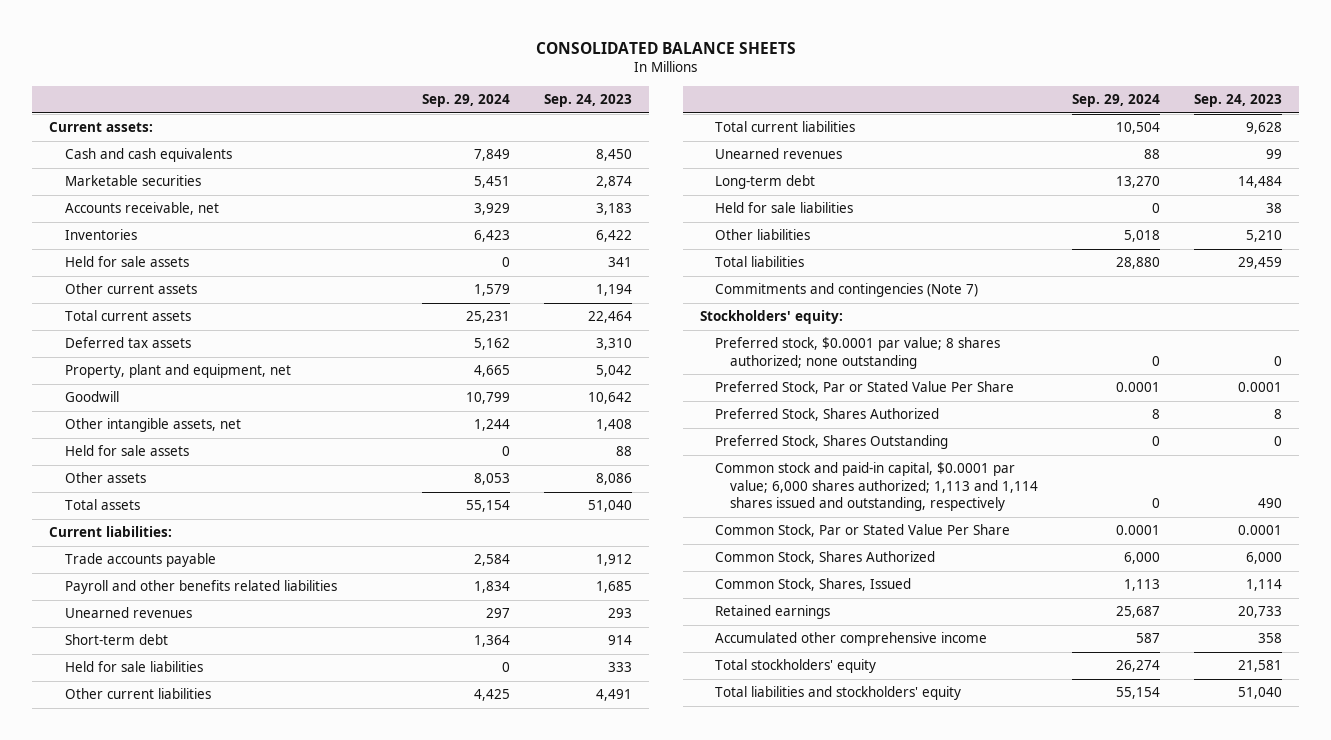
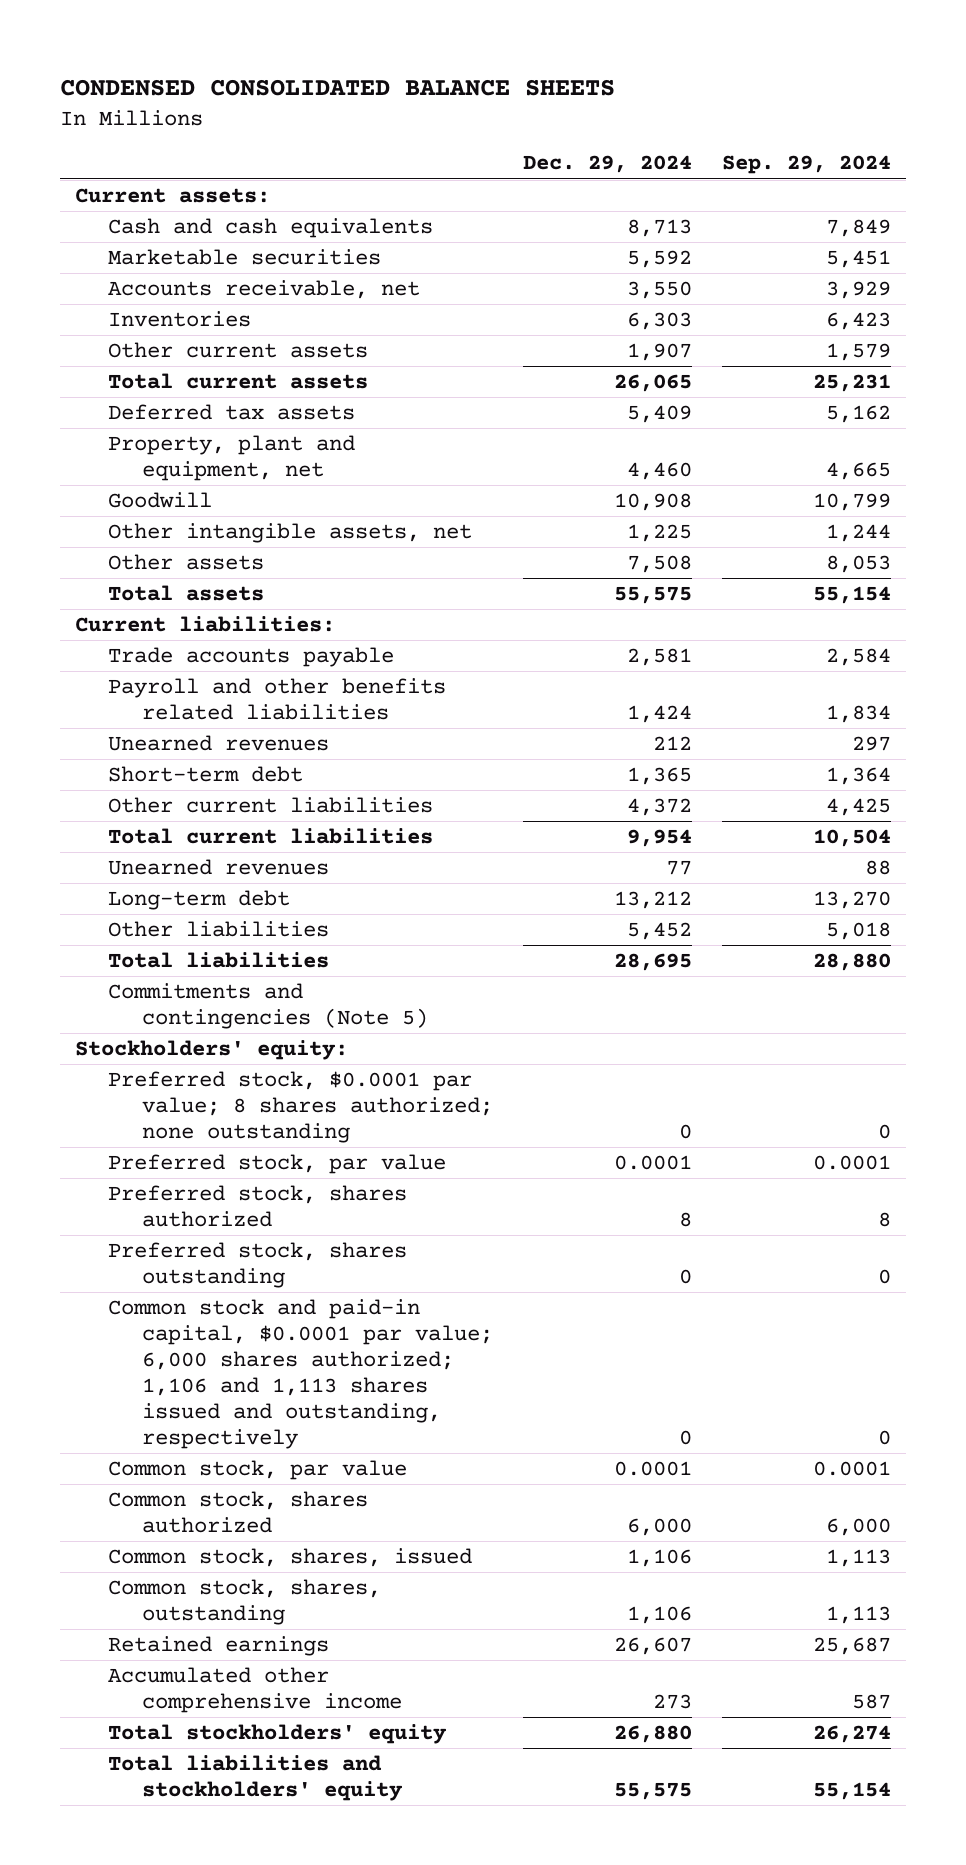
[535,41,796,54] CONSOLIDATED BALANCE SHEETS -> [60,78,616,96] CONDENSED CONSOLIDATED BALANCE SHEETS
[543,94,632,108] Sep. 24, 2023 -> none
none -> [522,155,692,174] Dec. 29, 2024
[64,256,189,268] Held for sale assets -> none
[64,445,189,457] Held for sale assets -> none
[64,661,203,673] Held for sale liabilities -> none
[714,202,853,214] Held for sale liabilities -> none
[714,283,978,298] Commitments and contingencies (Note 7) -> [108,983,428,1030] Commitments and contingencies (Note 5)
[714,381,1014,395] Preferred Stock, Par or Stated Value Per Share -> [108,1154,447,1175] Preferred stock, par value
[714,408,939,422] Preferred Stock, Shares Authorized -> [108,1185,408,1228] Preferred stock, shares authorized
[714,435,948,450] Preferred Stock, Shares Outstanding -> [108,1242,408,1289] Preferred stock, shares outstanding
[714,462,1039,512] Common stock and paid-in capital, $0.0001 par value; 6,000 shares authorized; 1,113 and 1,114 shares issued and outstanding, respectively -> [108,1299,493,1450] Common stock and paid-in capital, $0.0001 par value; 6,000 shares authorized; 1,106 and 1,113 shares issued and outstanding, respectively
[714,524,1010,538] Common Stock, Par or Stated Value Per Share -> [108,1460,408,1481] Common stock, par value
[714,551,935,565] Common Stock, Shares Authorized -> [108,1491,369,1534] Common stock, shares authorized
[714,578,911,592] Common Stock, Shares, Issued -> [108,1548,473,1568] Common stock, shares, issued
none -> [108,1579,382,1626] Common stock, shares, outstanding

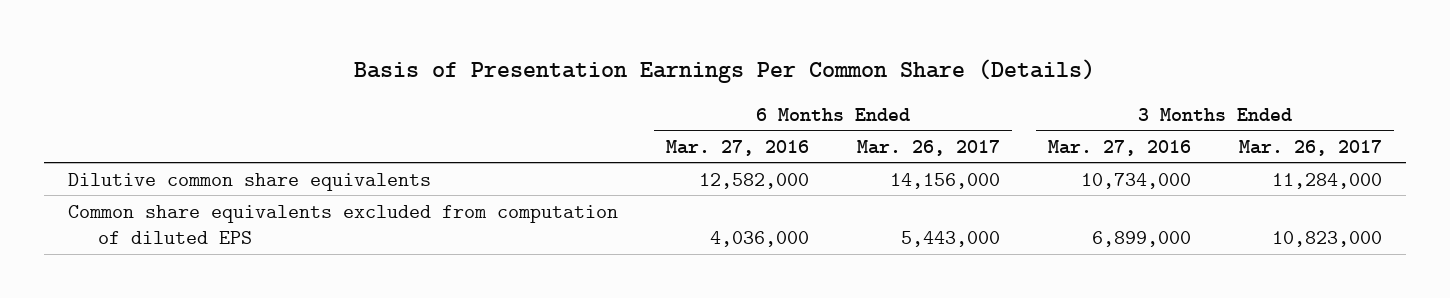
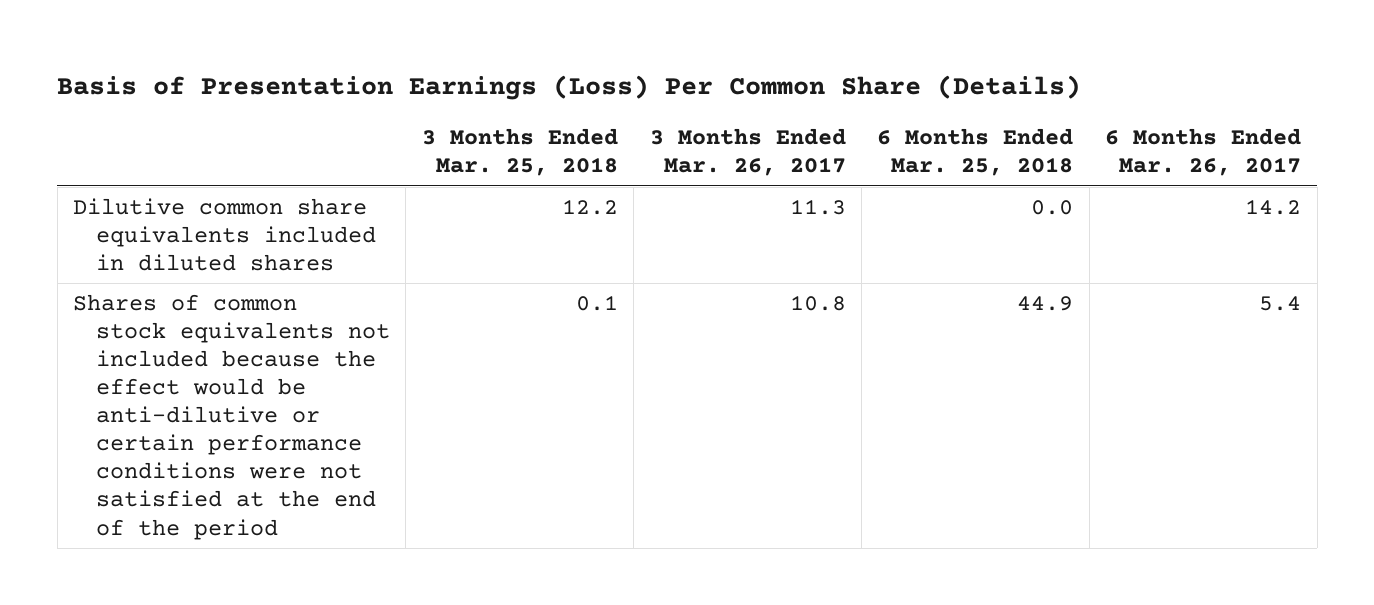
[353,58,1095,83] Basis of Presentation Earnings Per Common Share (Details) -> [57,74,1082,100] Basis of Presentation Earnings (Loss) Per Common Share (Details)
[665,139,809,156] Mar. 27, 2016 -> none
[1047,139,1191,156] Mar. 27, 2016 -> none
none -> [421,128,618,177] 3 Months Ended Mar. 25, 2018
none -> [877,128,1074,177] 6 Months Ended Mar. 25, 2018
[68,204,619,245] Common share equivalents excluded from computation of diluted EPS -> none
[68,172,432,191] Dilutive common share equivalents -> [73,197,377,271] Dilutive common share equivalents included in diluted shares
[889,172,1000,189] 14,156,000 -> [1245,198,1302,215] 14.2
[1271,172,1382,189] 11,284,000 -> [789,198,846,215] 11.3
none -> [73,293,391,540] Shares of common stock equivalents not included because the effect would be anti-dilutive or certain performance conditions were not satisfied at the end of the period

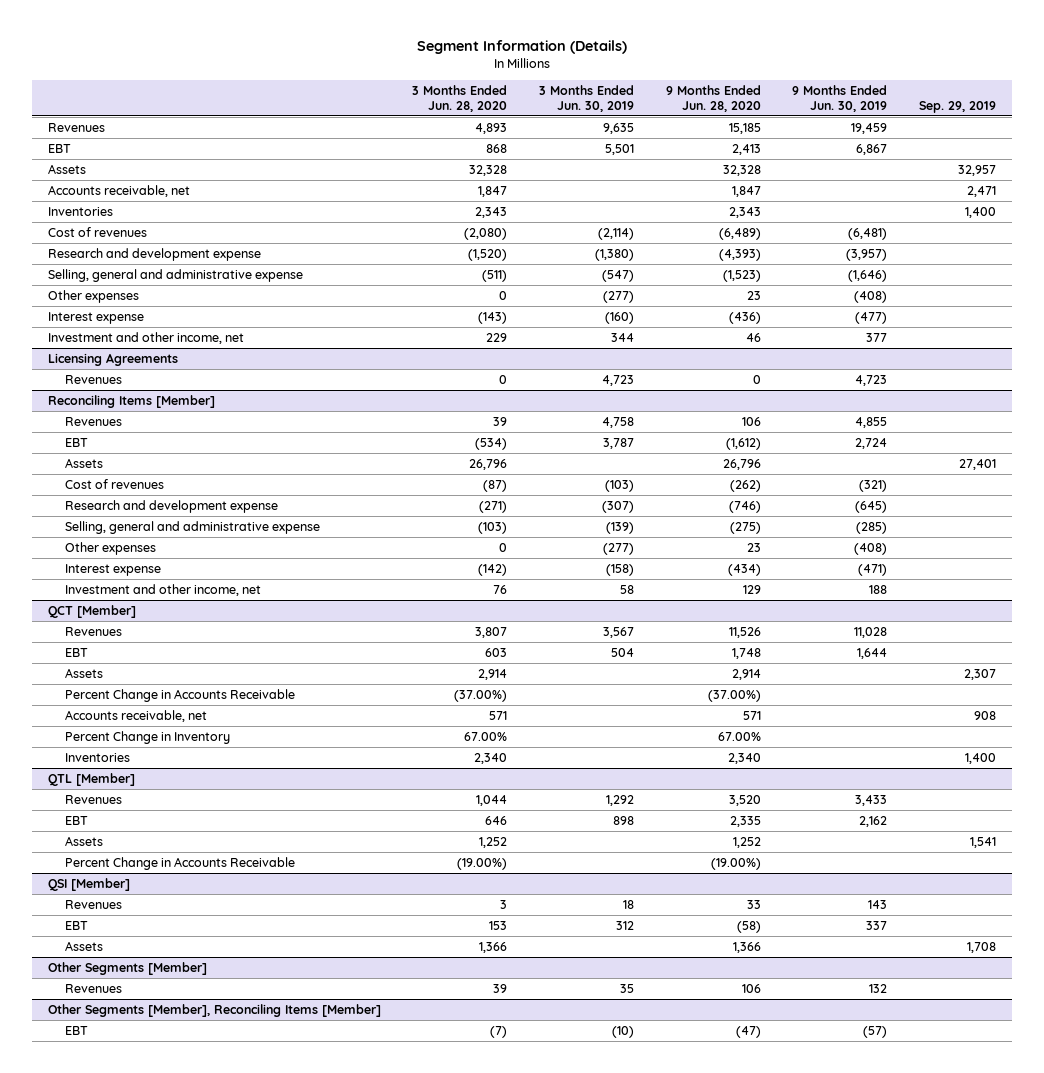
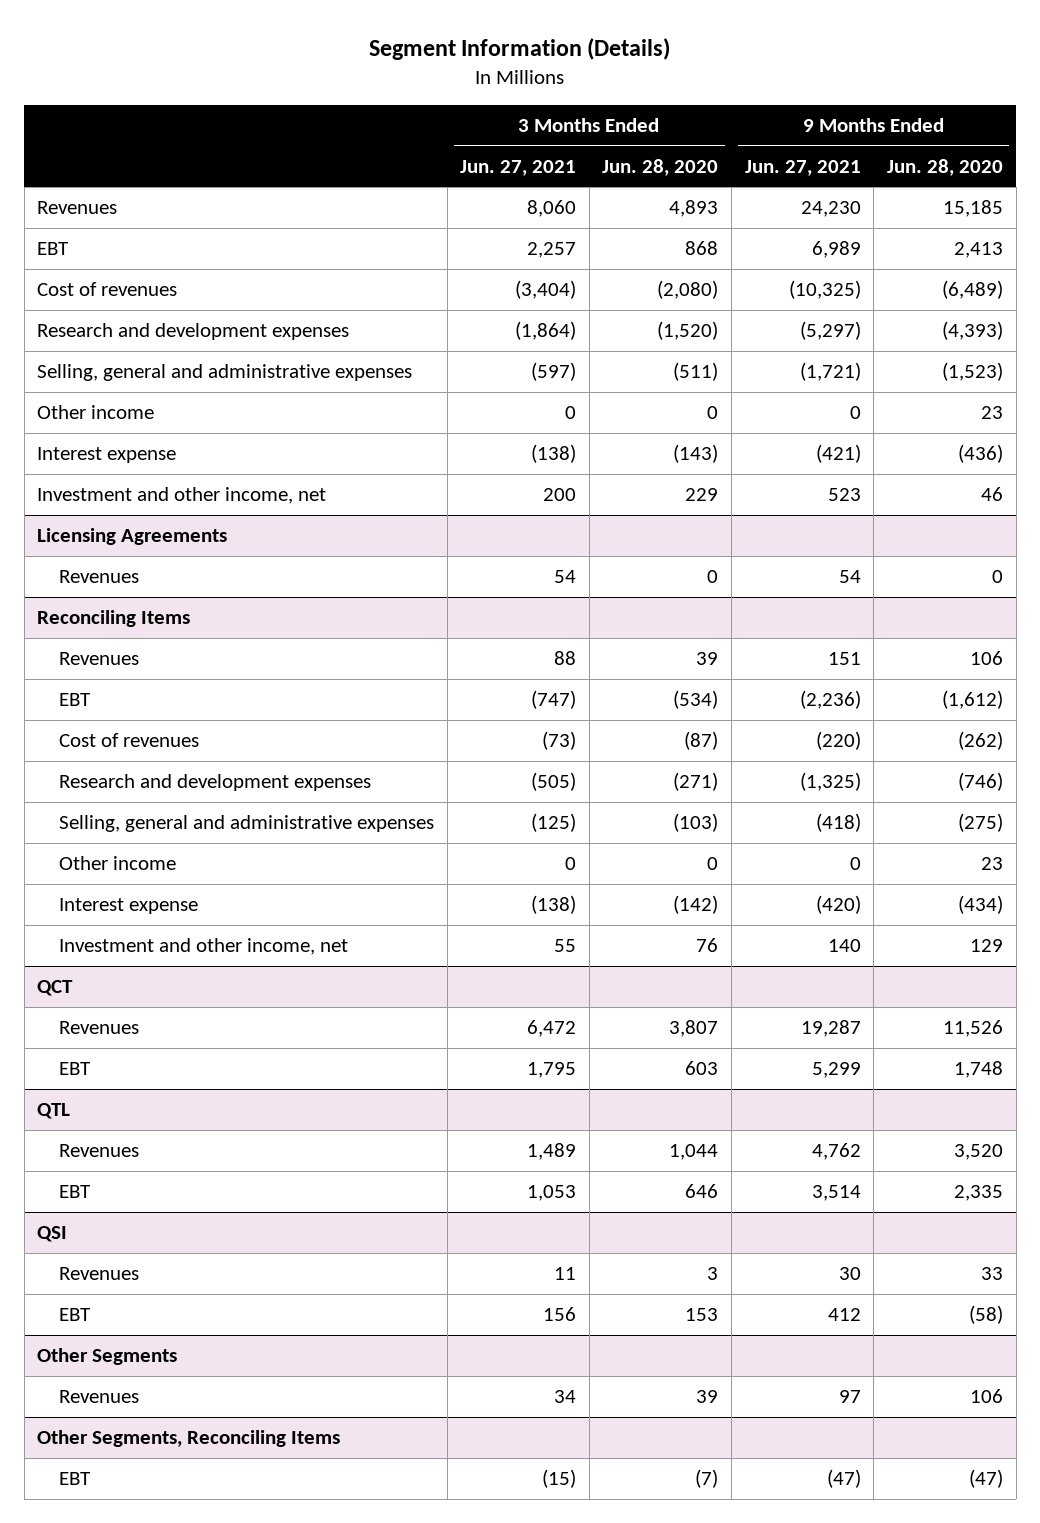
[539,85,635,112] 3 Months Ended Jun. 30, 2019 -> none
[792,85,888,112] 9 Months Ended Jun. 30, 2019 -> none
[919,100,997,113] Sep. 29, 2019 -> none
none -> [460,159,577,176] Jun. 27, 2021
none -> [744,159,861,176] Jun. 27, 2021
[47,163,86,174] Assets -> none
[47,184,190,197] Accounts receivable, net -> none
[47,206,113,216] Inventories -> none
[47,247,261,261] Research and development expense -> [37,323,350,341] Research and development expenses
[47,268,303,282] Selling, general and administrative expense -> [37,364,413,382] Selling, general and administrative expenses
[47,289,139,303] Other expenses -> [37,405,155,420] Other income
[47,394,215,408] Reconciling Items [Member] -> [37,610,191,628] Reconciling Items
[64,457,103,468] Assets -> none
[64,499,278,513] Research and development expense -> [58,774,371,792] Research and development expenses
[64,520,320,534] Selling, general and administrative expense -> [58,815,434,833] Selling, general and administrative expenses
[64,541,156,555] Other expenses -> [58,856,176,871] Other income
[47,604,136,618] QCT [Member] -> [37,980,74,997] QCT
[64,667,103,678] Assets -> none
[64,688,295,702] Percent Change in Accounts Receivable -> none
[64,709,207,722] Accounts receivable, net -> none
[64,730,230,744] Percent Change in Inventory -> none
[64,752,130,762] Inventories -> none
[47,772,135,786] QTL [Member] -> [37,1103,71,1120] QTL
[64,835,103,846] Assets -> none
[64,856,295,870] Percent Change in Accounts Receivable -> none
[47,877,130,891] QSI [Member] -> [37,1226,68,1243] QSI
[64,940,103,951] Assets -> none
[47,961,207,975] Other Segments [Member] -> [37,1348,178,1366] Other Segments
[47,1003,381,1017] Other Segments [Member], Reconciling Items [Member] -> [37,1430,341,1448] Other Segments, Reconciling Items

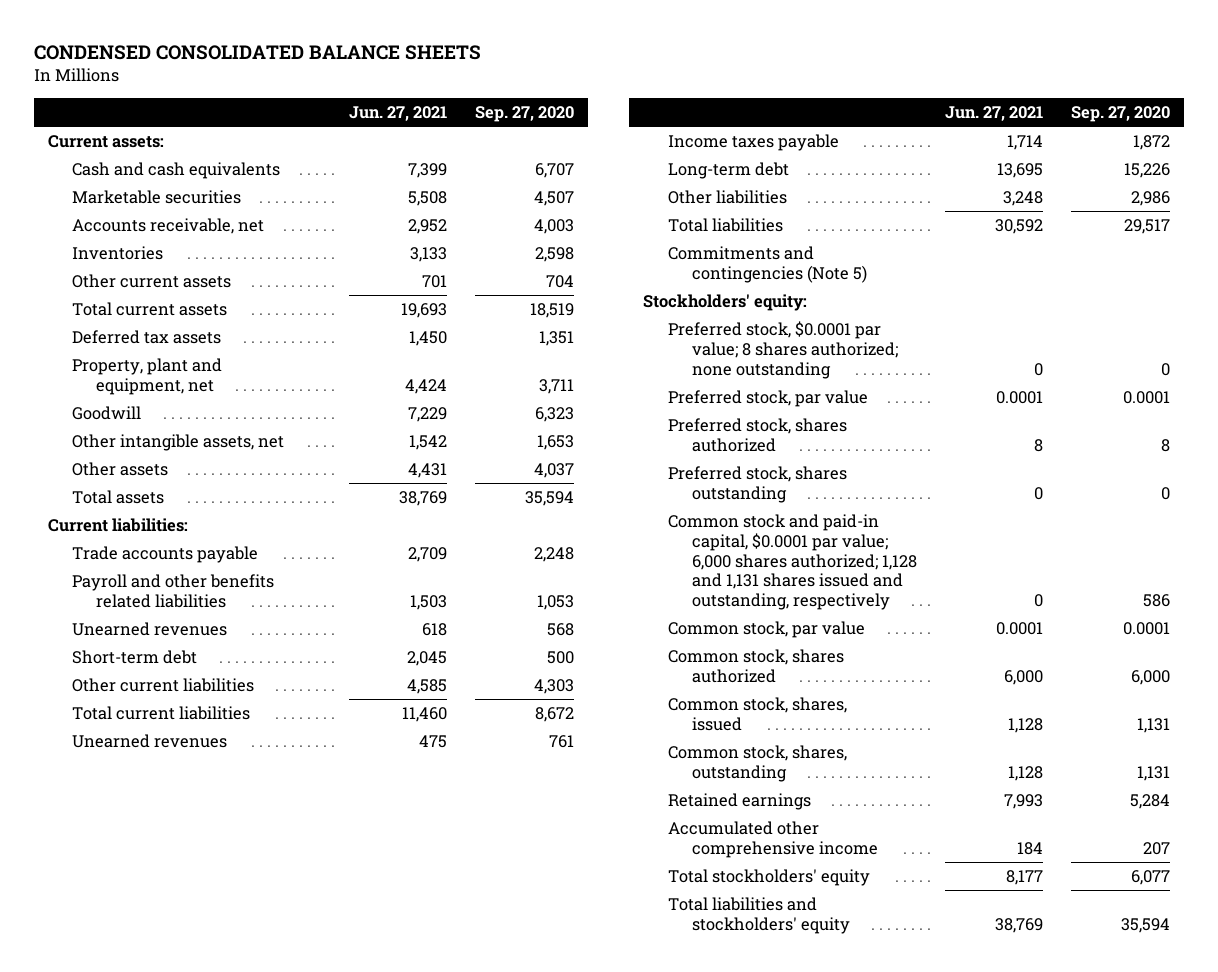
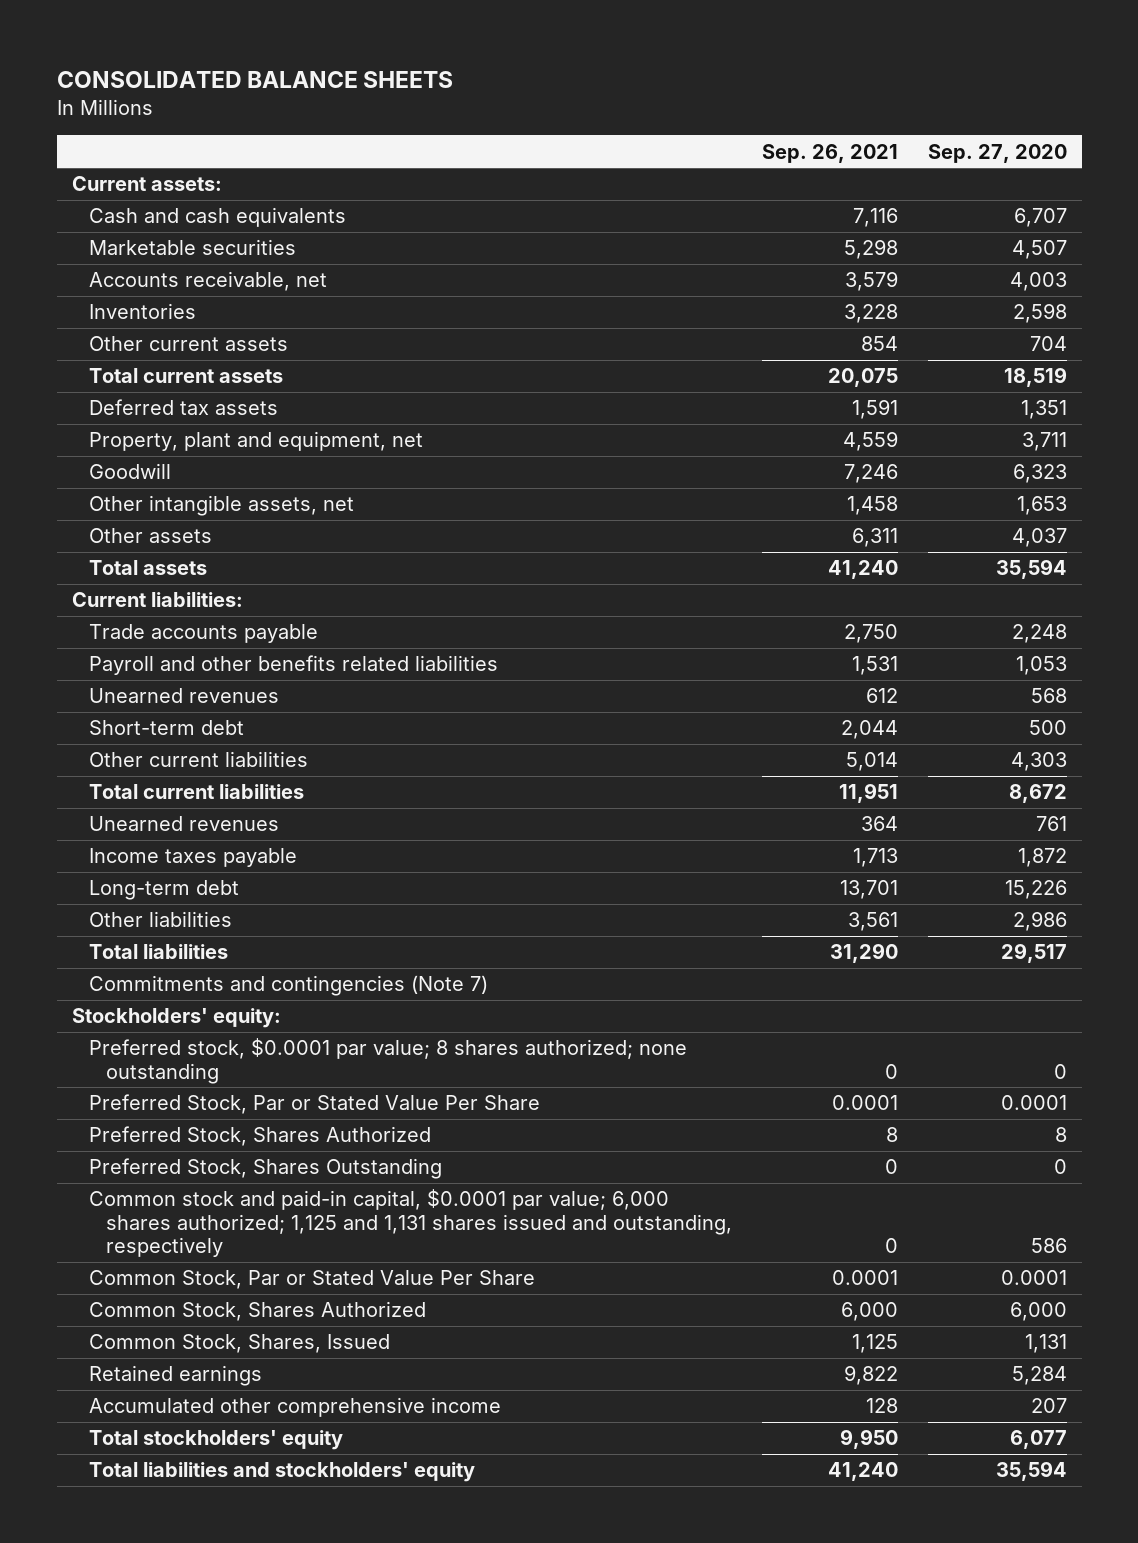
[33,45,481,61] CONDENSED CONSOLIDATED BALANCE SHEETS -> [56,70,453,88] CONSOLIDATED BALANCE SHEETS
[349,105,448,121] Jun. 27, 2021 -> none
none -> [761,143,898,163] Sep. 26, 2021
[667,246,868,283] Commitments and contingencies (Note 5) -> [88,975,488,997] Commitments and contingencies (Note 7)
[667,745,847,782] Common stock, shares, outstanding -> none
[667,390,868,408] Preferred stock, par value -> [88,1094,540,1115] Preferred Stock, Par or Stated Value Per Share
[667,418,847,452] Preferred stock, shares authorized -> [88,1126,431,1147] Preferred Stock, Shares Authorized
[667,466,847,503] Preferred stock, shares outstanding -> [88,1158,442,1180] Preferred Stock, Shares Outstanding
[667,514,918,611] Common stock and paid-in capital, $0.0001 par value; 6,000 shares authorized; 1,128 and 1,131 shares issued and outstanding, respectively -> [88,1189,732,1257] Common stock and paid-in capital, $0.0001 par value; 6,000 shares authorized; 1,125 and 1,131 shares issued and outstanding, respectively
[667,621,865,639] Common stock, par value -> [88,1270,535,1290] Common Stock, Par or Stated Value Per Share
[667,649,844,683] Common stock, shares authorized -> [88,1301,426,1322] Common Stock, Shares Authorized
[667,697,847,731] Common stock, shares, issued -> [88,1334,390,1354] Common Stock, Shares, Issued

